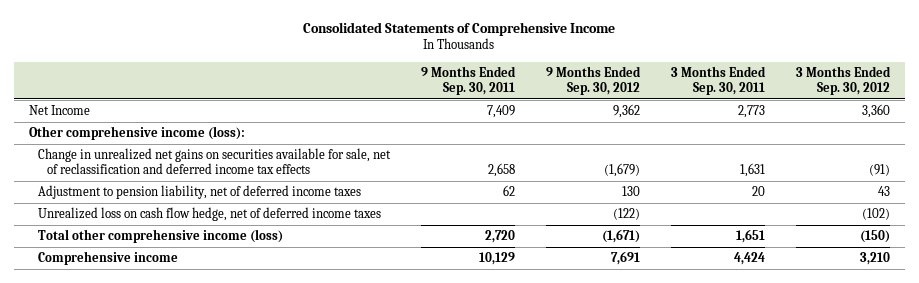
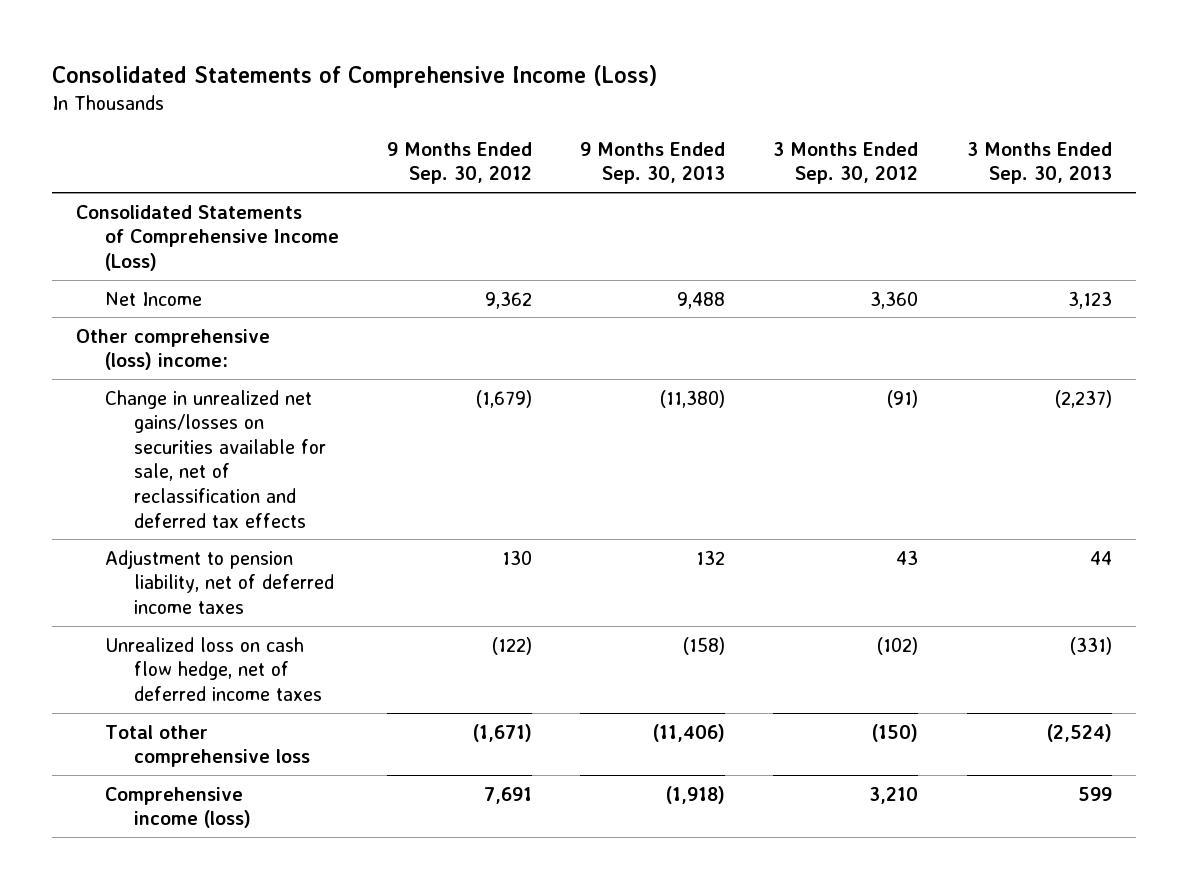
[303,21,616,36] Consolidated Statements of Comprehensive Income -> [51,64,657,88] Consolidated Statements of Comprehensive Income (Loss)
[420,65,516,95] 9 Months Ended Sep. 30, 2011 -> none
[670,65,766,95] 3 Months Ended Sep. 30, 2011 -> none
none -> [580,141,726,185] 9 Months Ended Sep. 30, 2013
none -> [966,141,1112,185] 3 Months Ended Sep. 30, 2013
none -> [75,204,340,271] Consolidated Statements of Comprehensive Income (Loss)
[29,125,246,140] Other comprehensive income (loss): -> [75,328,270,371] Other comprehensive (loss) income:
[38,147,392,175] Change in unrealized net gains on securities available for sale, net of reclassification and deferred income tax effects -> [105,389,327,528] Change in unrealized net gains/losses on securities available for sale, net of reclassification and deferred tax effects
[38,228,284,243] Total other comprehensive income (loss) -> [105,724,311,768] Total other comprehensive loss
[38,250,179,265] Comprehensive income -> [105,786,252,829] Comprehensive income (loss)

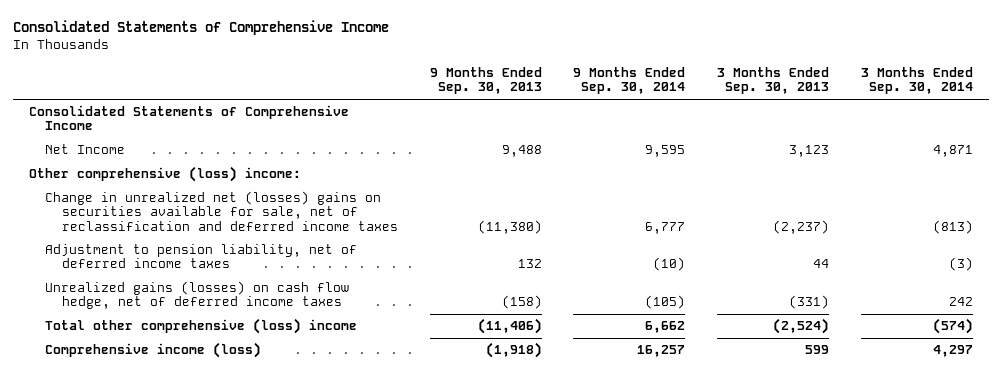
[51,64,657,88] Consolidated Statements of Comprehensive Income (Loss) -> [13,20,390,36] Consolidated Statements of Comprehensive Income
[387,141,533,185] 9 Months Ended Sep. 30, 2012 -> none
[773,141,919,185] 3 Months Ended Sep. 30, 2012 -> none
none -> [573,67,686,95] 9 Months Ended Sep. 30, 2014
none -> [861,67,974,95] 3 Months Ended Sep. 30, 2014
[75,204,340,271] Consolidated Statements of Comprehensive Income (Loss) -> [29,105,350,131] Consolidated Statements of Comprehensive Income
[105,389,327,528] Change in unrealized net gains/losses on securities available for sale, net of reclassification and deferred tax effects -> [45,191,398,231] Change in unrealized net (losses) gains on securities available for sale, net of reclassification and deferred income taxes
[105,636,323,701] Unrealized loss on cash flow hedge, net of deferred income taxes -> [45,281,350,310] Unrealized gains (losses) on cash flow hedge, net of deferred income taxes
[105,724,311,768] Total other comprehensive loss -> [45,318,358,335] Total other comprehensive (loss) income

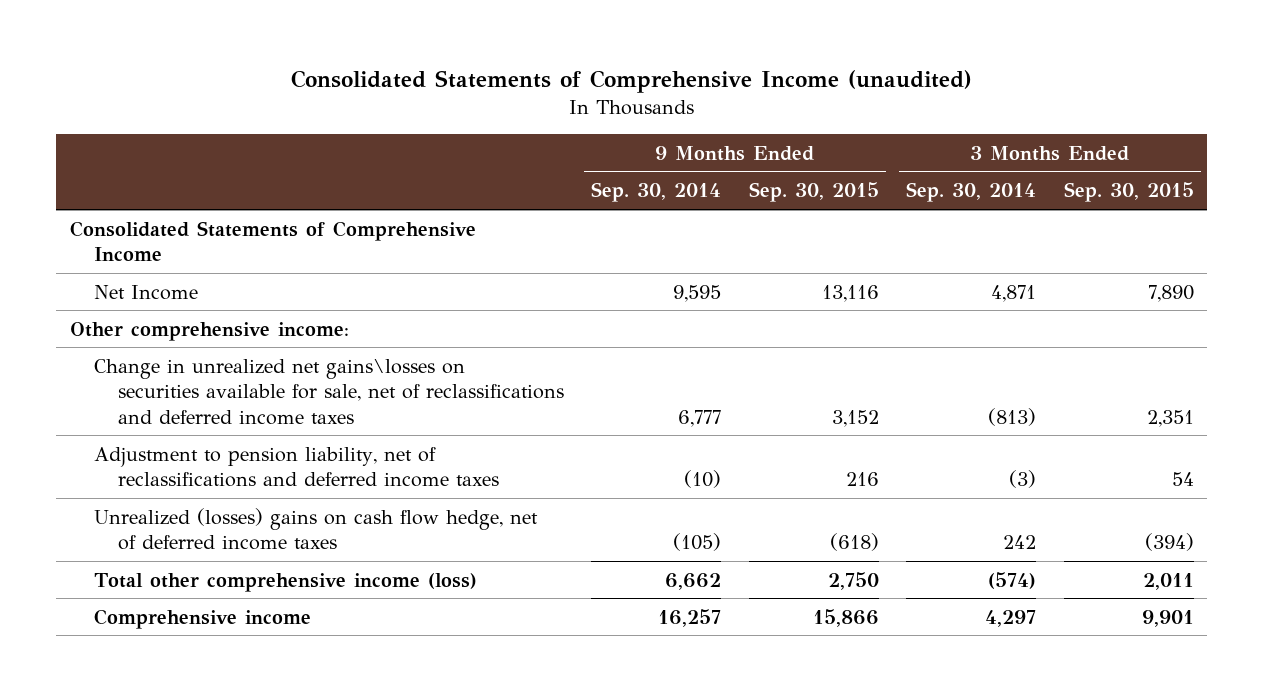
[13,20,390,36] Consolidated Statements of Comprehensive Income -> [290,70,972,94] Consolidated Statements of Comprehensive Income (unaudited)
[429,67,542,95] 9 Months Ended Sep. 30, 2013 -> none
[717,67,830,95] 3 Months Ended Sep. 30, 2013 -> none
none -> [748,182,879,203] Sep. 30, 2015
none -> [1063,182,1194,203] Sep. 30, 2015
[29,166,302,183] Other comprehensive (loss) income: -> [70,321,350,341] Other comprehensive income:
[45,191,398,231] Change in unrealized net (losses) gains on securities available for sale, net of reclassification and deferred income taxes -> [93,358,564,425] Change in unrealized net gains\losses on securities available for sale, net of reclassifications and deferred income taxes
[45,244,358,269] Adjustment to pension liability, net of deferred income taxes -> [93,446,499,488] Adjustment to pension liability, net of reclassifications and deferred income taxes
[45,281,350,310] Unrealized gains (losses) on cash flow hedge, net of deferred income taxes -> [93,507,538,551] Unrealized (losses) gains on cash flow hedge, net of deferred income taxes
[45,318,358,335] Total other comprehensive (loss) income -> [93,572,477,592] Total other comprehensive income (loss)
[45,342,262,359] Comprehensive income (loss) -> [93,608,311,629] Comprehensive income

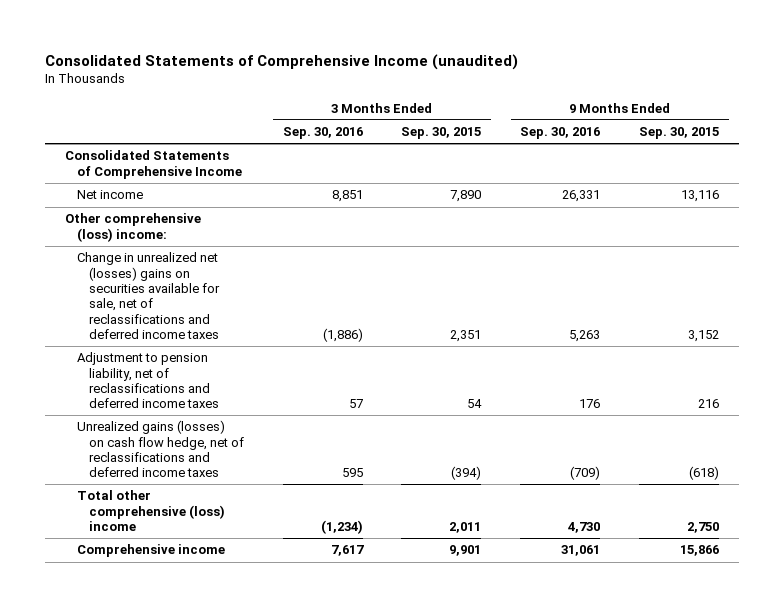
[591,182,722,203] Sep. 30, 2014 -> none
[906,182,1037,203] Sep. 30, 2014 -> none
none -> [282,127,363,140] Sep. 30, 2016
none -> [520,127,601,140] Sep. 30, 2016
[93,284,198,300] Net Income -> [76,190,143,200] Net income
[70,321,350,341] Other comprehensive income: -> [64,213,201,242] Other comprehensive (loss) income:
[93,358,564,425] Change in unrealized net gains\losses on securities available for sale, net of reclassifications and deferred income taxes -> [76,252,220,339] Change in unrealized net (losses) gains on securities available for sale, net of reclassifications and deferred income taxes
[93,507,538,551] Unrealized (losses) gains on cash flow hedge, net of deferred income taxes -> [76,420,244,478] Unrealized gains (losses) on cash flow hedge, net of reclassifications and deferred income taxes
[93,572,477,592] Total other comprehensive income (loss) -> [76,490,225,531] Total other comprehensive (loss) income

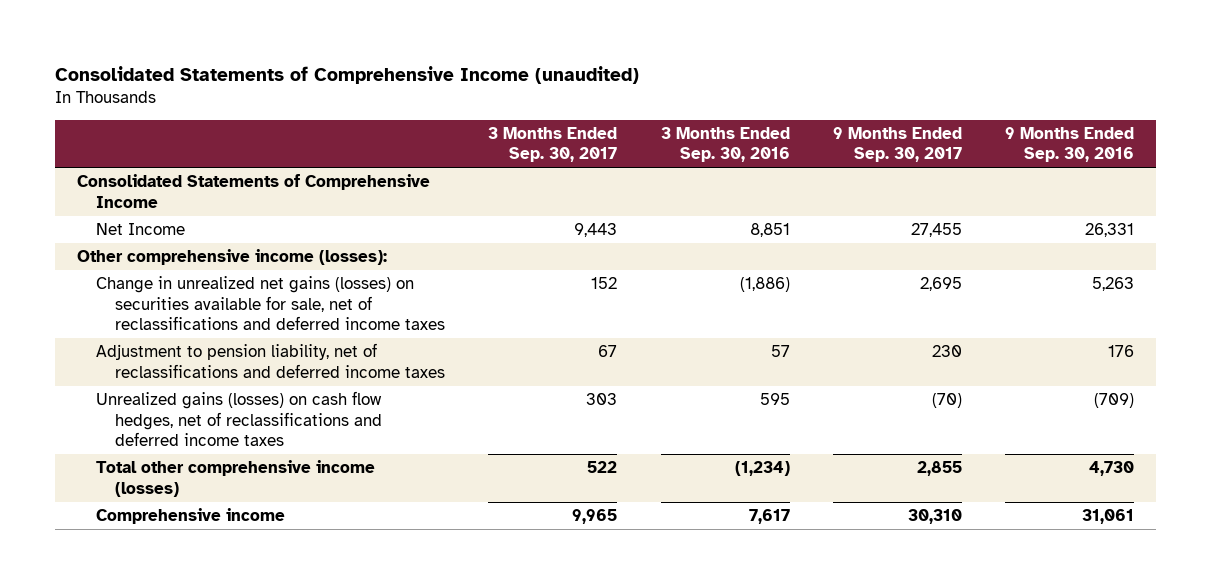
[401,127,482,140] Sep. 30, 2015 -> none
[639,127,720,140] Sep. 30, 2015 -> none
none -> [488,127,618,163] 3 Months Ended Sep. 30, 2017
none -> [832,127,962,163] 9 Months Ended Sep. 30, 2017
[76,190,143,200] Net income -> [95,223,185,236] Net Income
[64,213,201,242] Other comprehensive (loss) income: -> [76,249,387,266] Other comprehensive income (losses):
[76,252,220,339] Change in unrealized net (losses) gains on securities available for sale, net of reclassifications and deferred income taxes -> [95,276,446,331] Change in unrealized net gains (losses) on securities available for sale, net of reclassifications and deferred income taxes
[76,420,244,478] Unrealized gains (losses) on cash flow hedge, net of reclassifications and deferred income taxes -> [95,391,383,447] Unrealized gains (losses) on cash flow hedges, net of reclassifications and deferred income taxes
[76,490,225,531] Total other comprehensive (loss) income -> [95,460,375,497] Total other comprehensive income (losses)

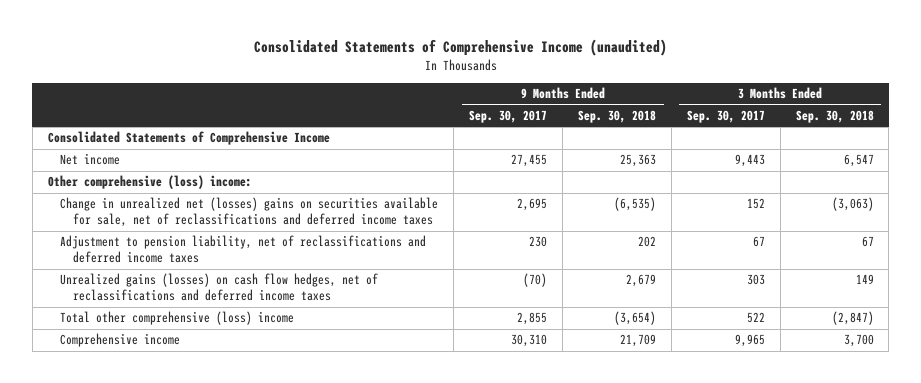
[660,127,790,163] 3 Months Ended Sep. 30, 2016 -> none
[1004,127,1134,163] 9 Months Ended Sep. 30, 2016 -> none
none -> [578,110,657,124] Sep. 30, 2018
none -> [795,110,874,124] Sep. 30, 2018
[95,223,185,236] Net Income -> [60,153,121,166] Net income
[76,249,387,266] Other comprehensive income (losses): -> [47,175,252,190] Other comprehensive (loss) income:
[95,276,446,331] Change in unrealized net gains (losses) on securities available for sale, net of reclassifications and deferred income taxes -> [60,197,439,228] Change in unrealized net (losses) gains on securities available for sale, net of reclassifications and deferred income taxes
[95,460,375,497] Total other comprehensive income (losses) -> [60,311,295,326] Total other comprehensive (loss) income

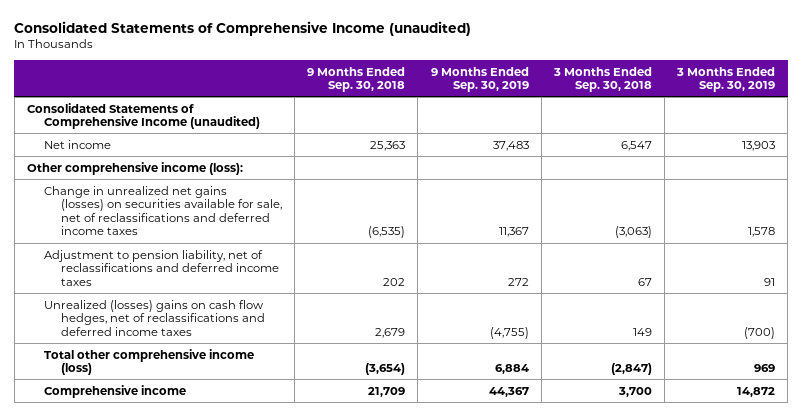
[469,110,548,124] Sep. 30, 2017 -> none
[686,110,765,124] Sep. 30, 2017 -> none
none -> [430,66,529,93] 9 Months Ended Sep. 30, 2019
none -> [675,66,775,93] 3 Months Ended Sep. 30, 2019
[47,131,330,146] Consolidated Statements of Comprehensive Income -> [27,102,261,130] Consolidated Statements of Comprehensive Income (unaudited)
[47,175,252,190] Other comprehensive (loss) income: -> [27,161,244,175] Other comprehensive income (loss):
[60,197,439,228] Change in unrealized net (losses) gains on securities available for sale, net of reclassifications and deferred income taxes -> [44,185,283,236] Change in unrealized net gains (losses) on securities available for sale, net of reclassifications and deferred income taxes
[60,273,379,302] Unrealized gains (losses) on cash flow hedges, net of reclassifications and deferred income taxes -> [44,299,266,336] Unrealized (losses) gains on cash flow hedges, net of reclassifications and deferred income taxes
[60,311,295,326] Total other comprehensive (loss) income -> [44,348,255,376] Total other comprehensive income (loss)

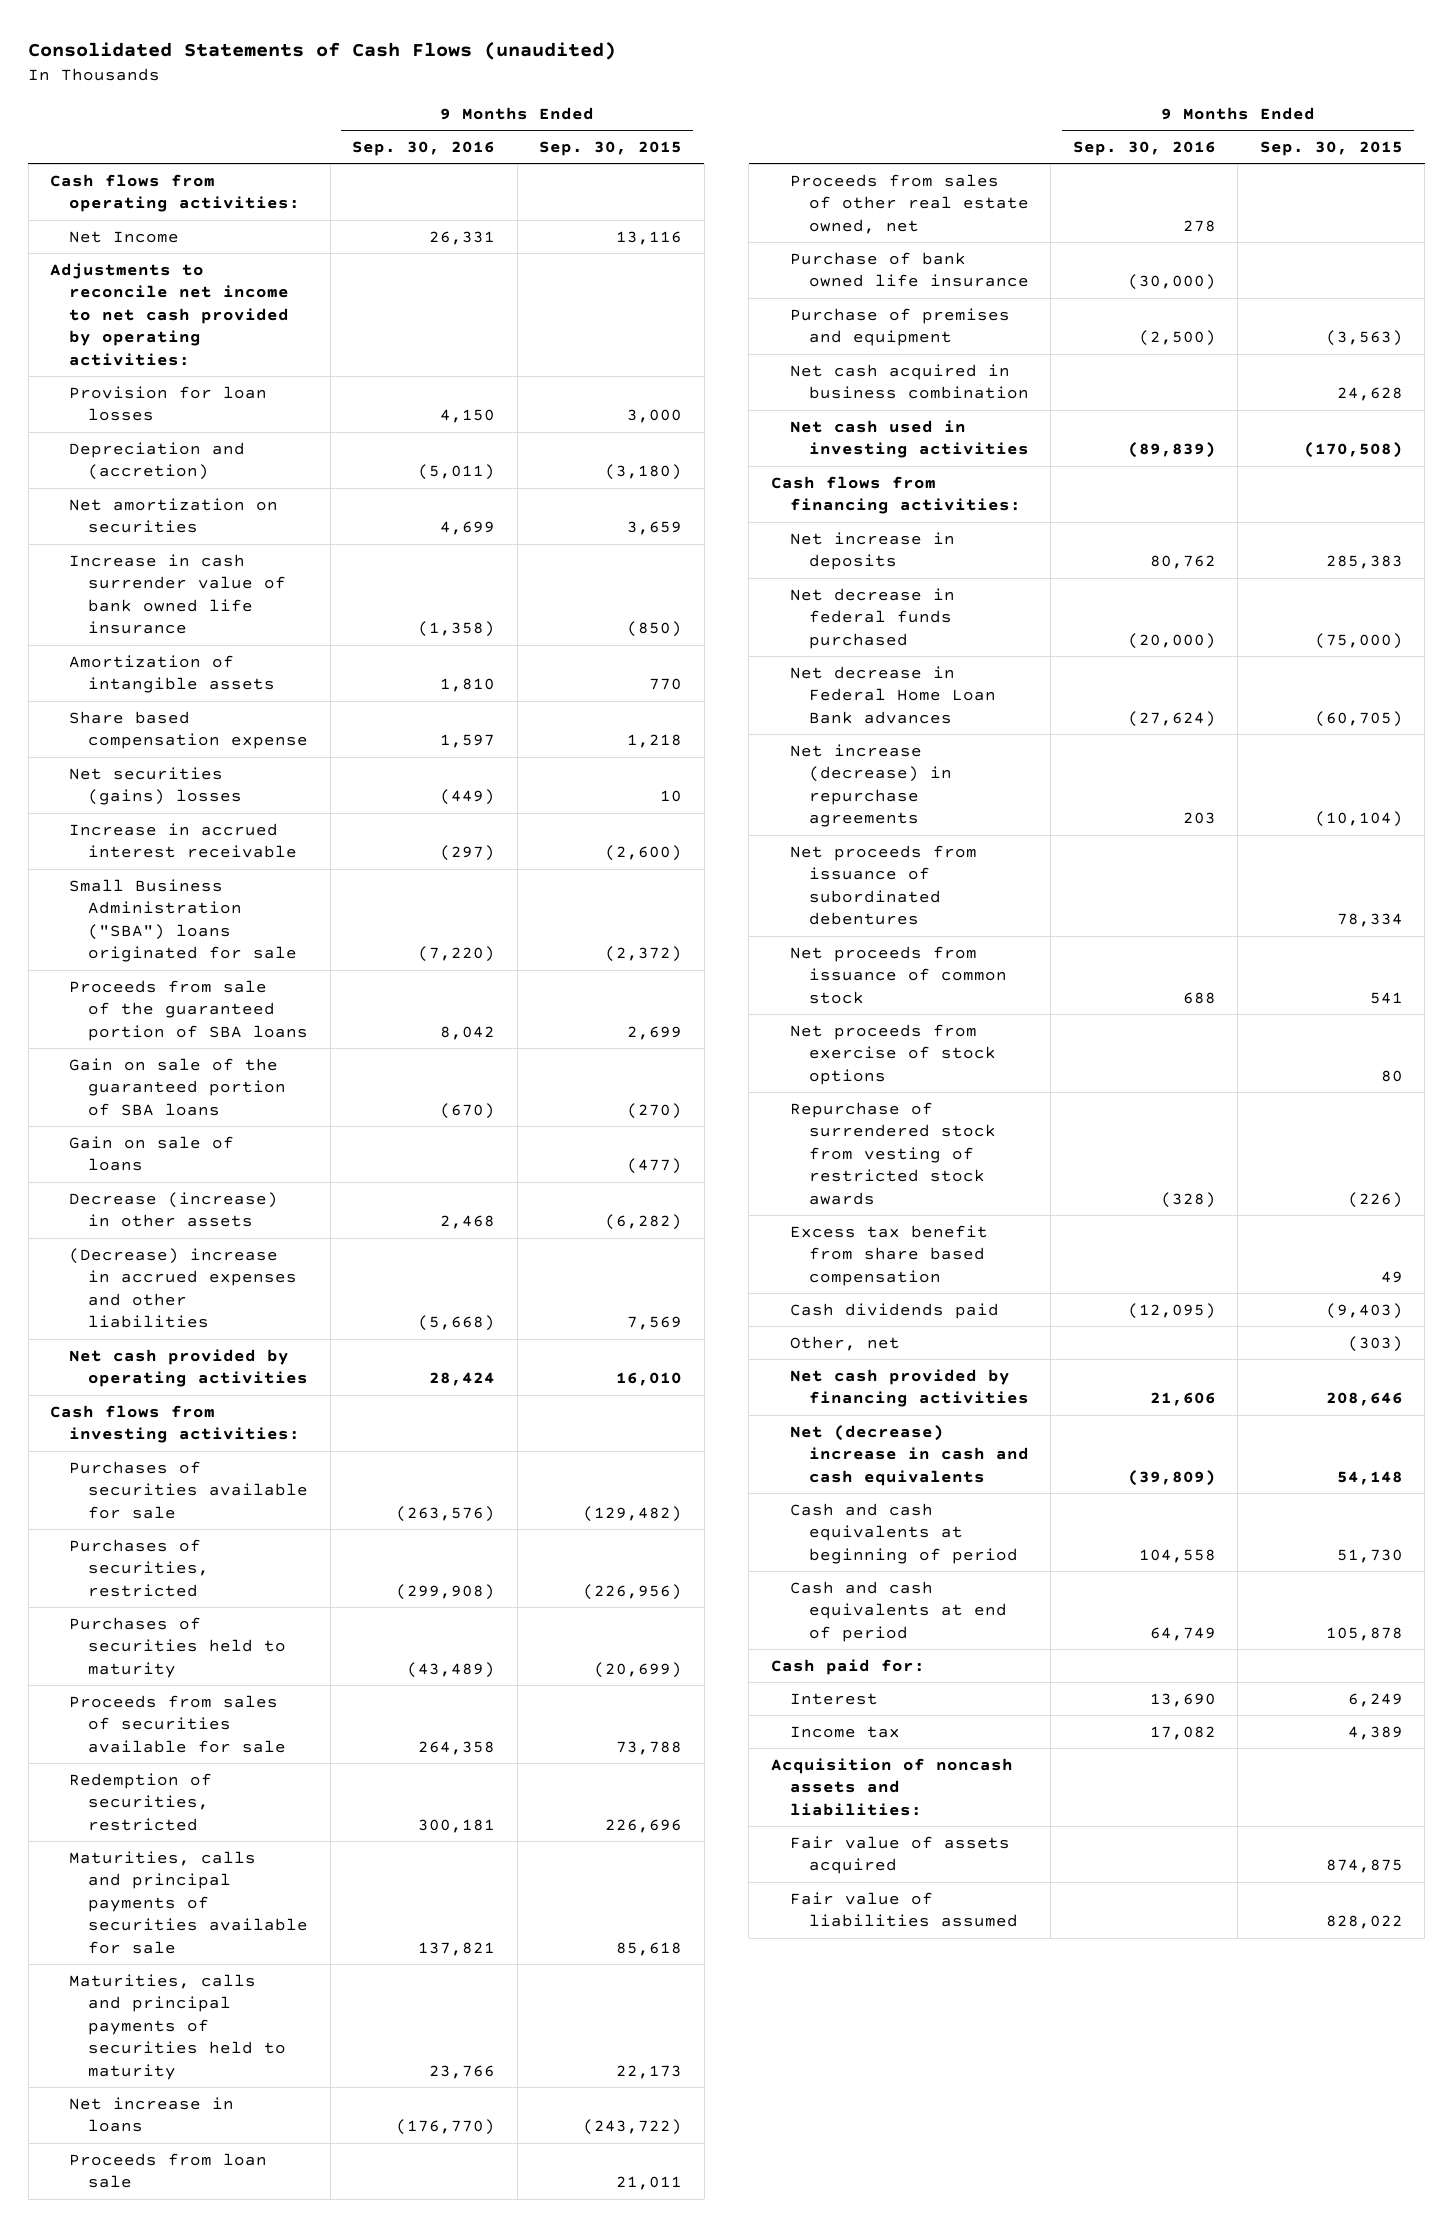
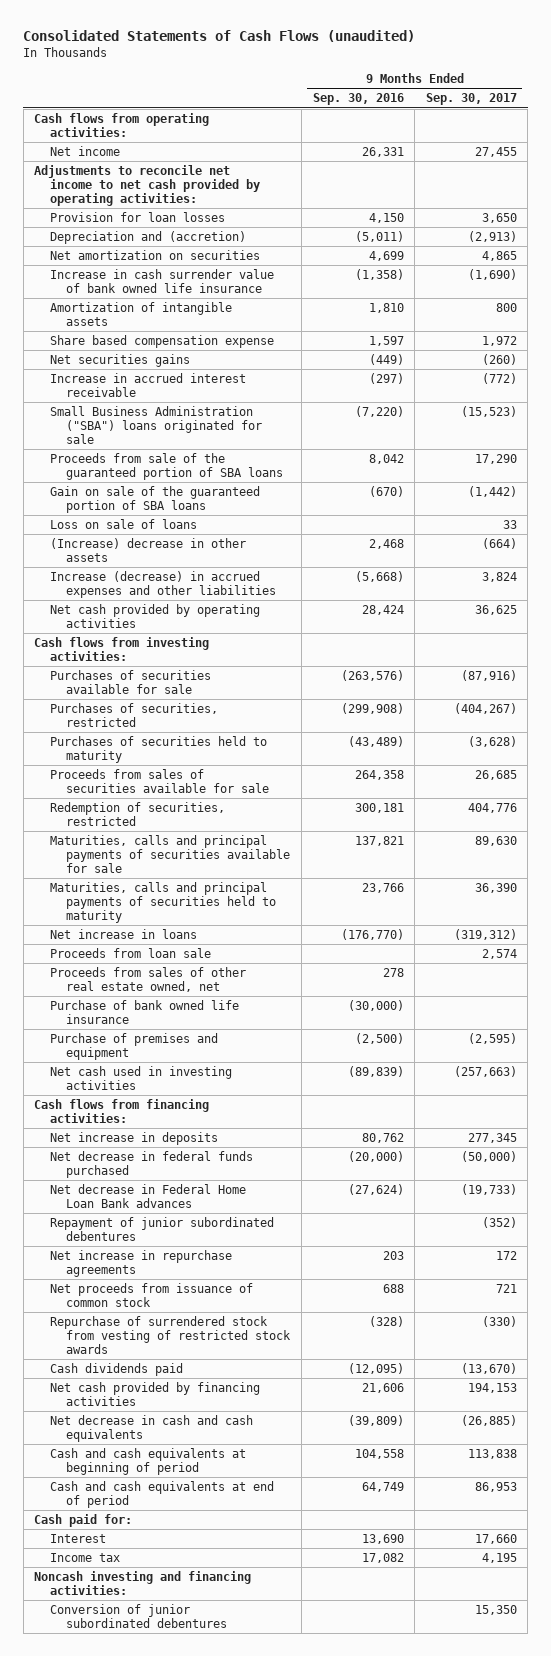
[539,140,683,156] Sep. 30, 2015 -> none
none -> [425,93,517,106] Sep. 30, 2017
[69,230,180,243] Net Income -> [50,146,121,157] Net income
[69,766,243,806] Net securities (gains) losses -> [50,354,191,368] Net securities gains
[69,1135,235,1172] Gain on sale of loans -> [50,519,198,530] Loss on sale of loans
[69,1191,279,1228] Decrease (increase) in other assets -> [50,538,247,562] (Increase) decrease in other assets
[69,1247,298,1329] (Decrease) increase in accrued expenses and other liabilities -> [50,571,277,598] Increase (decrease) in accrued expenses and other liabilities
[789,363,1029,400] Net cash acquired in business combination -> none
[789,844,977,926] Net proceeds from issuance of subordinated debentures -> none
none -> [50,1217,275,1241] Repayment of junior subordinated debentures
[789,743,952,828] Net increase (decrease) in repurchase agreements -> [50,1250,233,1277] Net increase in repurchase agreements
[789,1023,996,1085] Net proceeds from exercise of stock options -> none
[789,1224,988,1286] Excess tax benefit from share based compensation -> none
[789,1335,900,1351] Other, net -> none
[789,1424,1029,1486] Net (decrease) increase in cash and cash equivalents -> [50,1415,254,1442] Net decrease in cash and cash equivalents
[770,1757,1013,1816] Acquisition of noncash assets and liabilities: -> none
[789,1835,1010,1875] Fair value of assets acquired -> none
[789,1891,1018,1928] Fair value of liabilities assumed -> none
none -> [34,1571,252,1595] Noncash investing and financing activities:
none -> [50,1604,228,1628] Conversion of junior subordinated debentures

